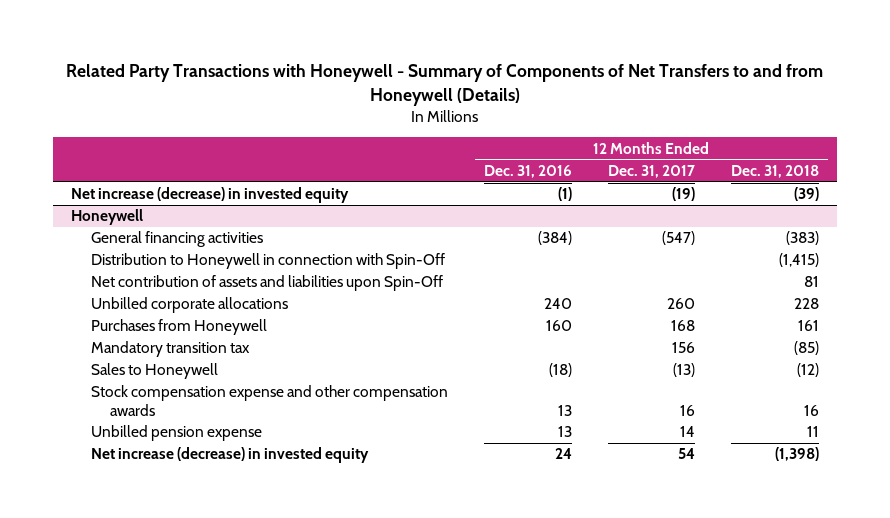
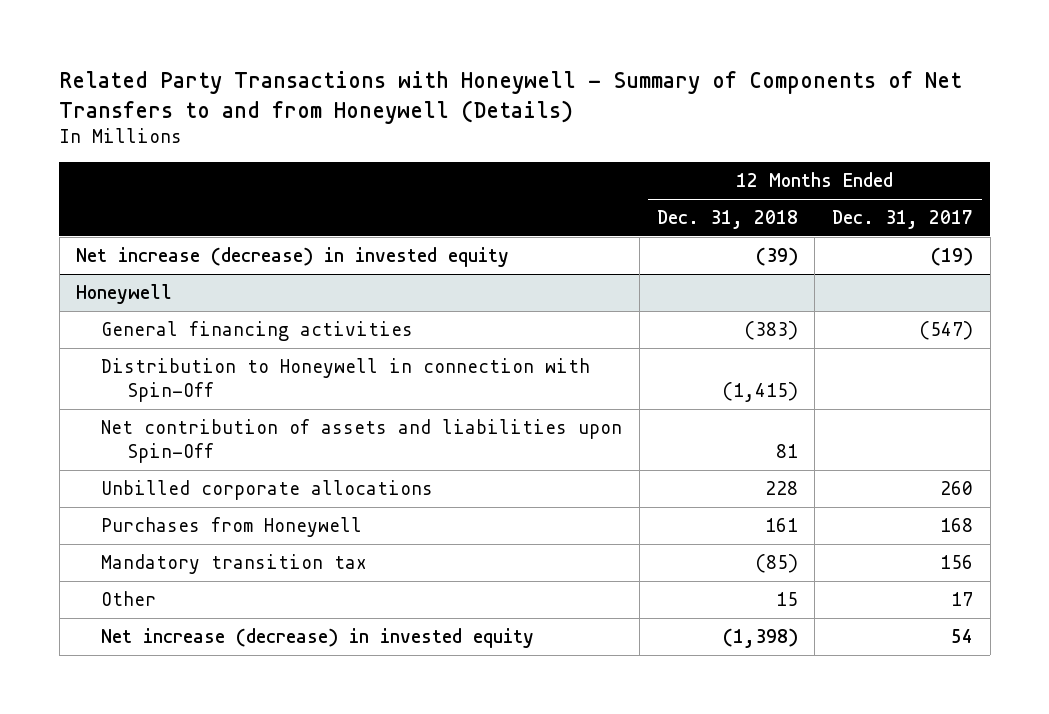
[483,164,572,178] Dec. 31, 2016 -> none
[90,363,218,380] Sales to Honeywell -> none
[90,385,448,416] Stock compensation expense and other compensation awards -> none
[90,425,262,442] Unbilled pension expense -> none
none -> [101,590,157,606] Other

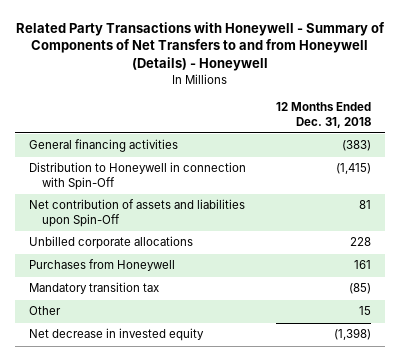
[59,71,963,124] Related Party Transactions with Honeywell - Summary of Components of Net Transfers to and from Honeywell (Details) -> [16,21,386,72] Related Party Transactions with Honeywell - Summary of Components of Net Transfers to and from Honeywell (Details) - Honeywell
[831,210,973,230] Dec. 31, 2017 -> none
[76,246,510,267] Net increase (decrease) in invested equity -> none
[76,283,173,304] Honeywell -> none
[101,627,535,648] Net increase (decrease) in invested equity -> [29,328,205,342] Net decrease in invested equity

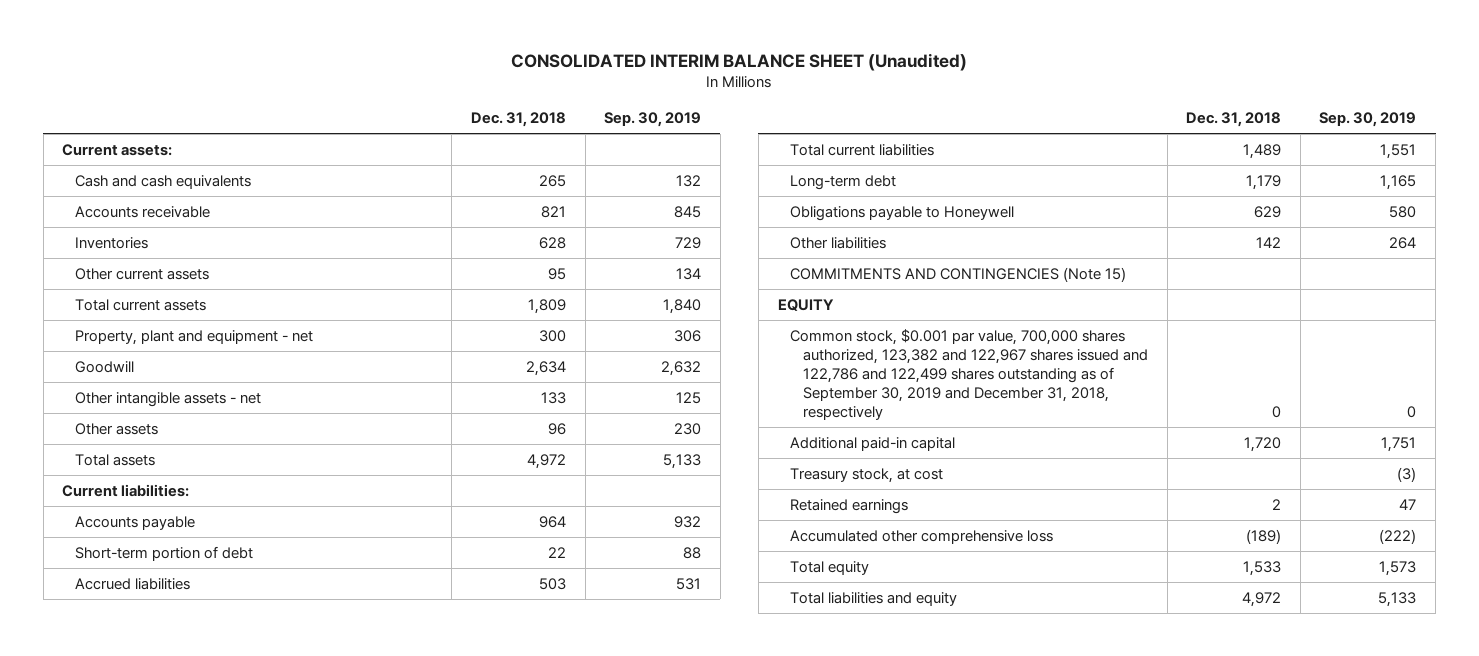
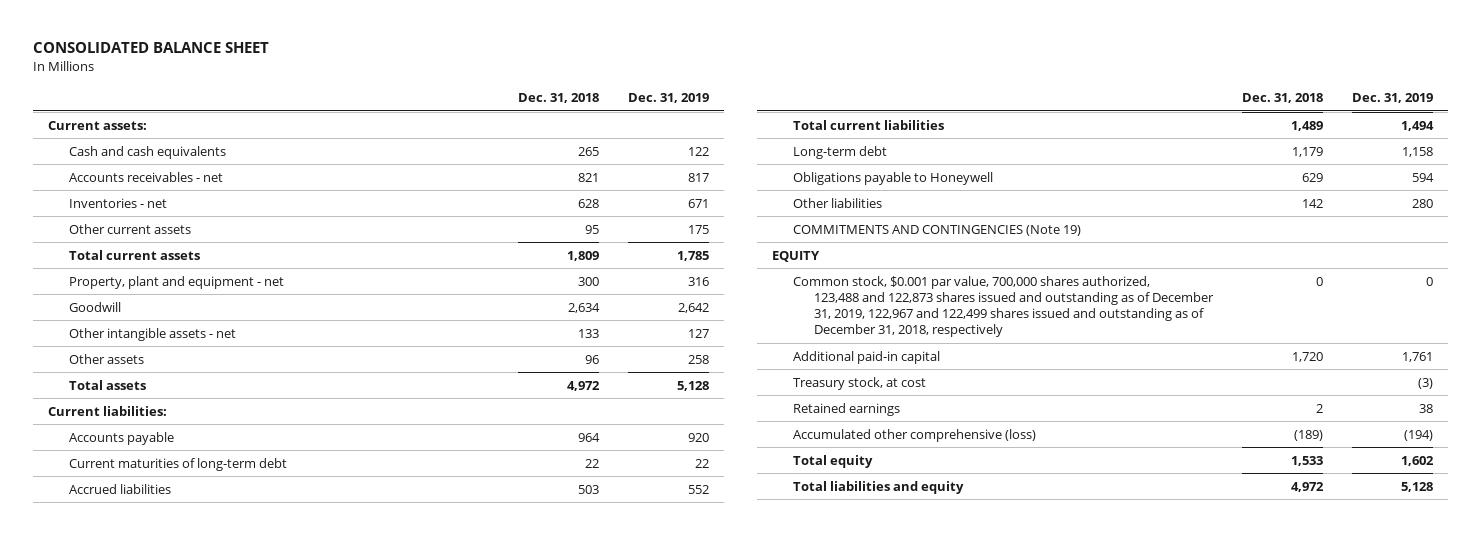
[511,52,968,71] CONSOLIDATED INTERIM BALANCE SHEET (Unaudited) -> [32,42,269,54] CONSOLIDATED BALANCE SHEET
[604,112,702,128] Sep. 30, 2019 -> none
none -> [628,93,710,104] Dec. 31, 2019
[75,205,211,218] Accounts receivable -> [68,171,223,182] Accounts receivables - net
[75,236,149,249] Inventories -> [68,197,167,208] Inventories - net
[75,545,254,561] Short-term portion of debt -> [68,457,287,471] Current maturities of long-term debt
[790,266,1127,282] COMMITMENTS AND CONTINGENCIES (Note 15) -> [792,224,1081,236] COMMITMENTS AND CONTINGENCIES (Note 19)
[790,328,1148,421] Common stock, $0.001 par value, 700,000 shares authorized, 123,382 and 122,967 shares issued and 122,786 and 122,499 shares outstanding as of September 30, 2019 and December 31, 2018, respectively -> [792,275,1214,338] Common stock, $0.001 par value, 700,000 shares authorized, 123,488 and 122,873 shares issued and outstanding as of December 31, 2019, 122,967 and 122,499 shares issued and outstanding as of December 31, 2018, respectively
[790,529,1054,544] Accumulated other comprehensive loss -> [792,428,1036,442] Accumulated other comprehensive (loss)

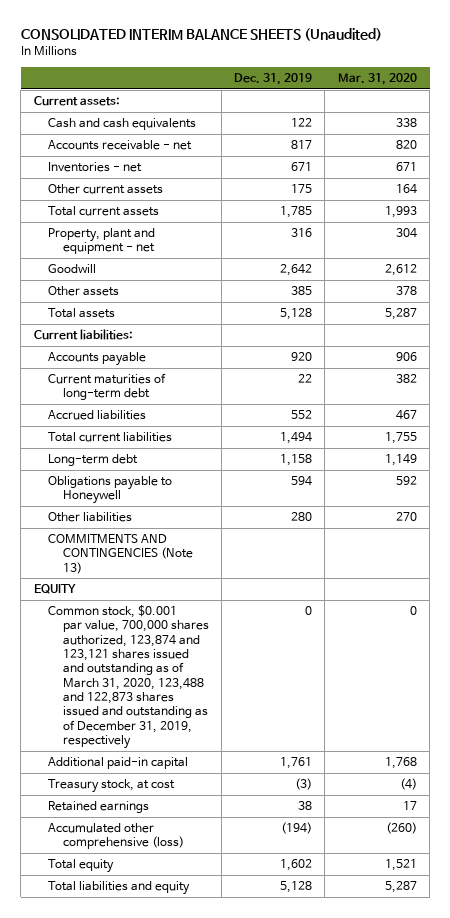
[32,42,269,54] CONSOLIDATED BALANCE SHEET -> [20,28,382,42] CONSOLIDATED INTERIM BALANCE SHEETS (Unaudited)
[518,93,600,104] Dec. 31, 2018 -> none
none -> [337,73,417,86] Mar. 31, 2020
[68,171,223,182] Accounts receivables - net -> [48,140,193,151] Accounts receivable - net
[68,327,236,341] Other intangible assets - net -> none
[688,354,710,364] 258 -> [291,286,313,296] 385
[792,224,1081,236] COMMITMENTS AND CONTINGENCIES (Note 19) -> [48,534,193,574] COMMITMENTS AND CONTINGENCIES (Note 13)
[792,275,1214,338] Common stock, $0.001 par value, 700,000 shares authorized, 123,488 and 122,873 shares issued and outstanding as of December 31, 2019, 122,967 and 122,499 shares issued and outstanding as of December 31, 2018, respectively -> [48,605,209,750] Common stock, $0.001 par value, 700,000 shares authorized, 123,874 and 123,121 shares issued and outstanding as of March 31, 2020, 123,488 and 122,873 shares issued and outstanding as of December 31, 2019, respectively

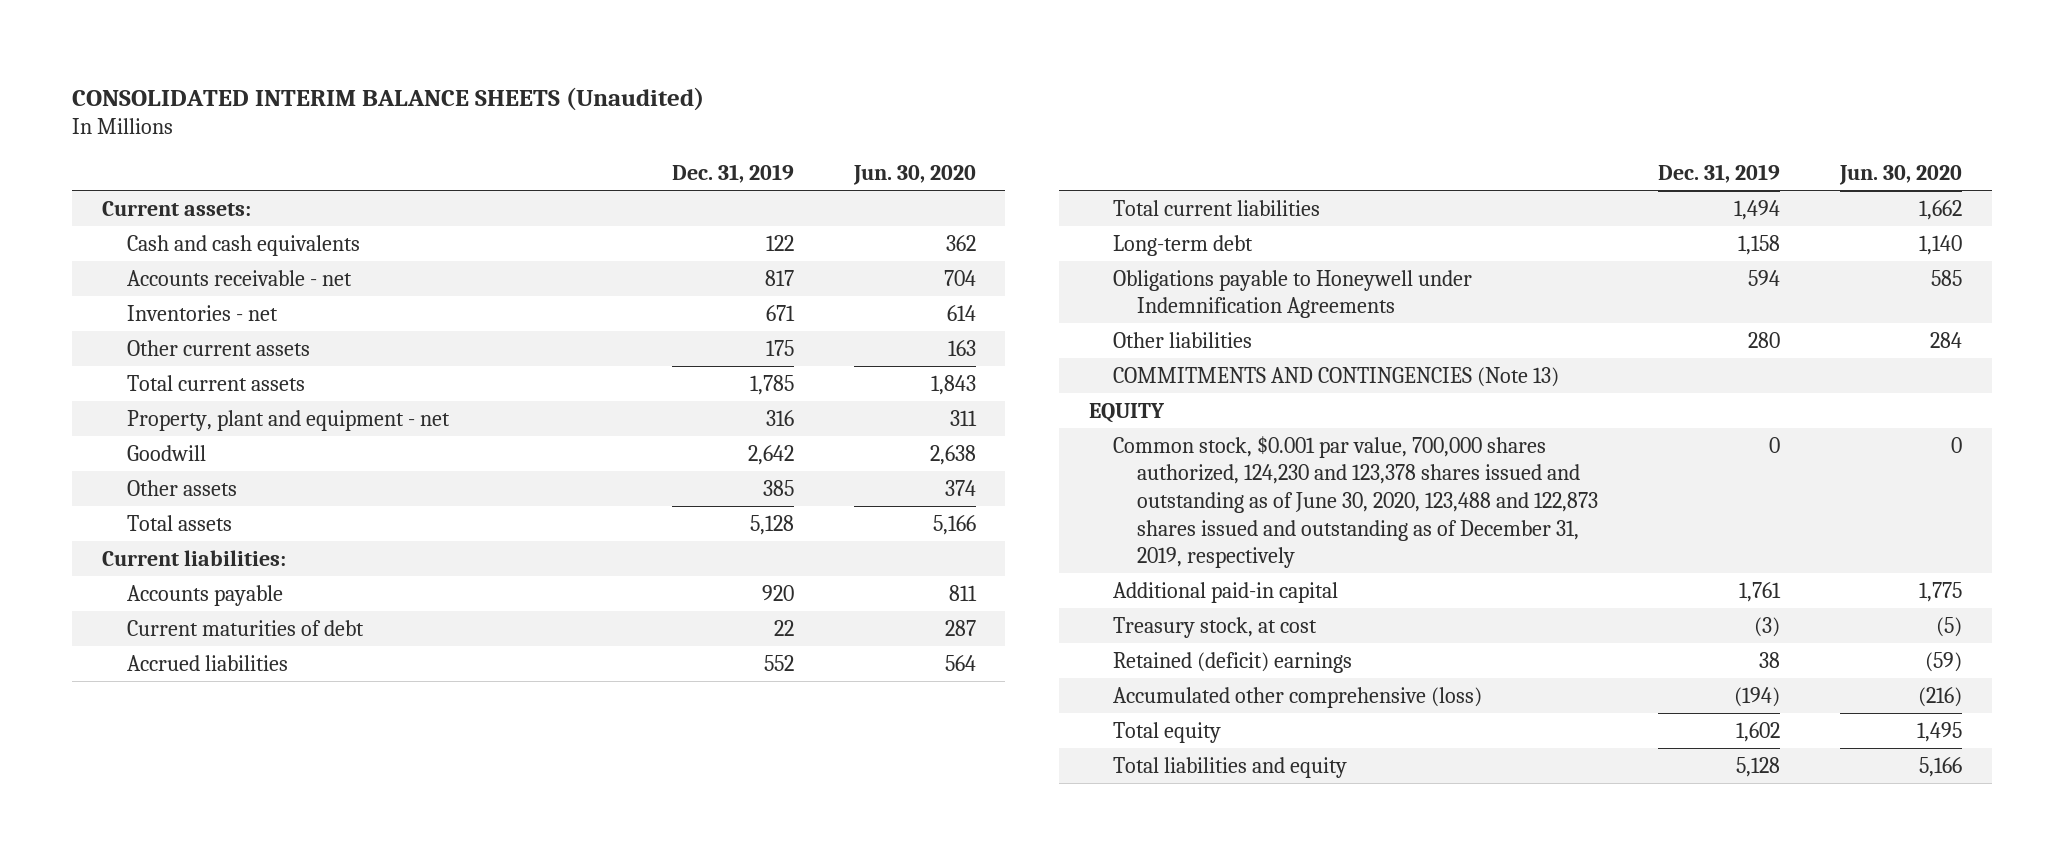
[337,73,417,86] Mar. 31, 2020 -> none
none -> [852,165,976,186] Jun. 30, 2020
[48,373,167,401] Current maturities of long-term debt -> [126,619,364,636] Current maturities of debt
[48,476,173,505] Obligations payable to Honeywell -> [1113,269,1473,319] Obligations payable to Honeywell under Indemnification Agreements
[48,605,209,750] Common stock, $0.001 par value, 700,000 shares authorized, 123,874 and 123,121 shares issued and outstanding as of March 31, 2020, 123,488 and 122,873 shares issued and outstanding as of December 31, 2019, respectively -> [1113,435,1599,569] Common stock, $0.001 par value, 700,000 shares authorized, 124,230 and 123,378 shares issued and outstanding as of June 30, 2020, 123,488 and 122,873 shares issued and outstanding as of December 31, 2019, respectively
[48,801,150,814] Retained earnings -> [1113,651,1353,673] Retained (deficit) earnings

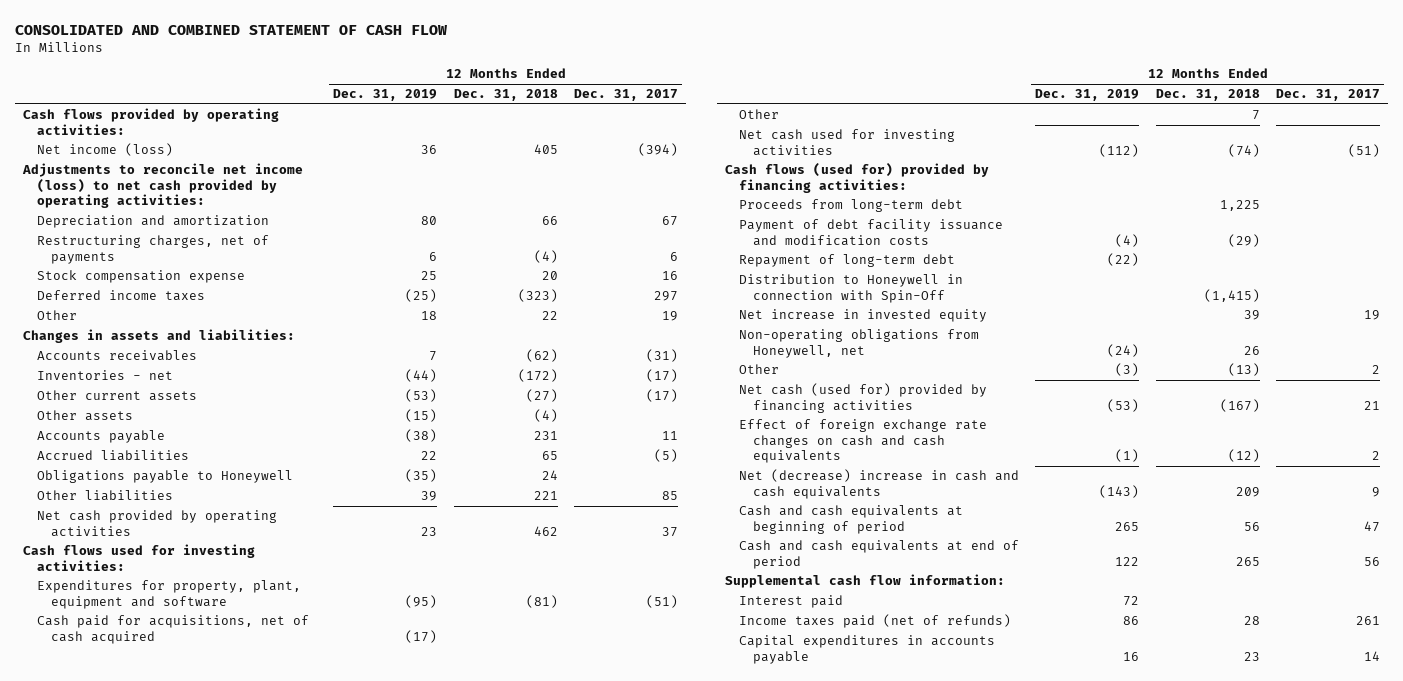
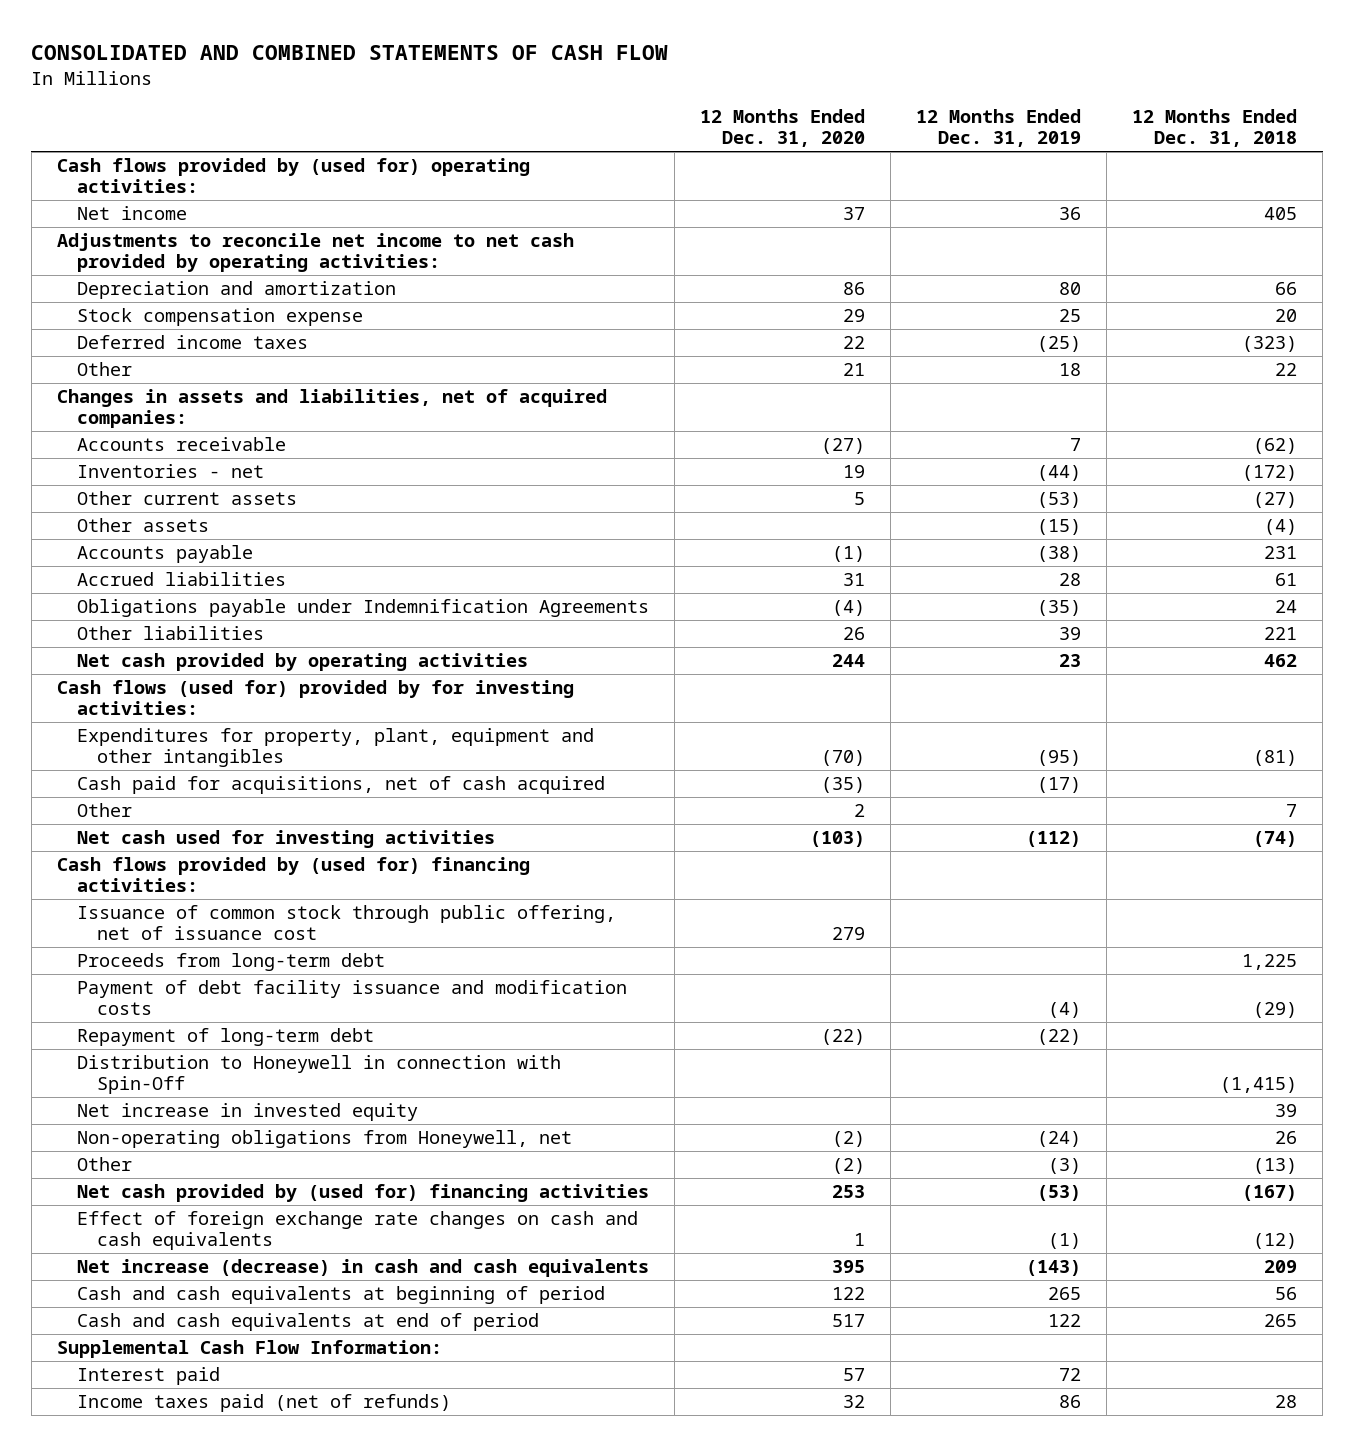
[15,24,448,35] CONSOLIDATED AND COMBINED STATEMENT OF CASH FLOW -> [31,44,669,60] CONSOLIDATED AND COMBINED STATEMENTS OF CASH FLOW
[573,89,678,102] Dec. 31, 2017 -> none
none -> [699,108,865,148] 12 Months Ended Dec. 31, 2020
[23,108,280,135] Cash flows provided by operating activities: -> [56,158,530,194] Cash flows provided by (used for) operating activities:
[37,143,174,157] Net income (loss) -> [76,206,187,221] Net income
[22,163,304,209] Adjustments to reconcile net income (loss) to net cash provided by operating activities: -> [56,233,574,273] Adjustments to reconcile net income to net cash provided by operating activities:
[37,235,270,264] Restructuring charges, net of payments -> none
[23,329,296,344] Changes in assets and liabilities: -> [56,389,607,429] Changes in assets and liabilities, net of acquired companies:
[37,350,198,362] Accounts receivables -> [76,437,286,452] Accounts receivable
[421,451,438,461] 22 -> [1058,573,1081,587] 28
[541,451,558,461] 65 -> [1275,573,1298,587] 61
[37,470,294,484] Obligations payable to Honeywell -> [76,599,649,618] Obligations payable under Indemnification Agreements
[23,544,256,571] Cash flows used for investing activities: -> [56,680,574,716] Cash flows (used for) provided by for investing activities:
[37,580,302,609] Expenditures for property, plant, equipment and software -> [76,728,594,768] Expenditures for property, plant, equipment and other intangibles
[725,163,990,193] Cash flows (used for) provided by financing activities: -> [56,857,530,893] Cash flows provided by (used for) financing activities:
none -> [76,905,616,941] Issuance of common stock through public offering, net of issuance cost
[739,383,988,413] Net cash (used for) provided by financing activities -> [76,1184,649,1203] Net cash provided by (used for) financing activities
[739,469,1020,499] Net (decrease) increase in cash and cash equivalents -> [76,1259,649,1278] Net increase (decrease) in cash and cash equivalents
[725,574,1006,589] Supplemental cash flow information: -> [56,1340,442,1359] Supplemental Cash Flow Information:
[739,635,996,664] Capital expenditures in accounts payable -> none

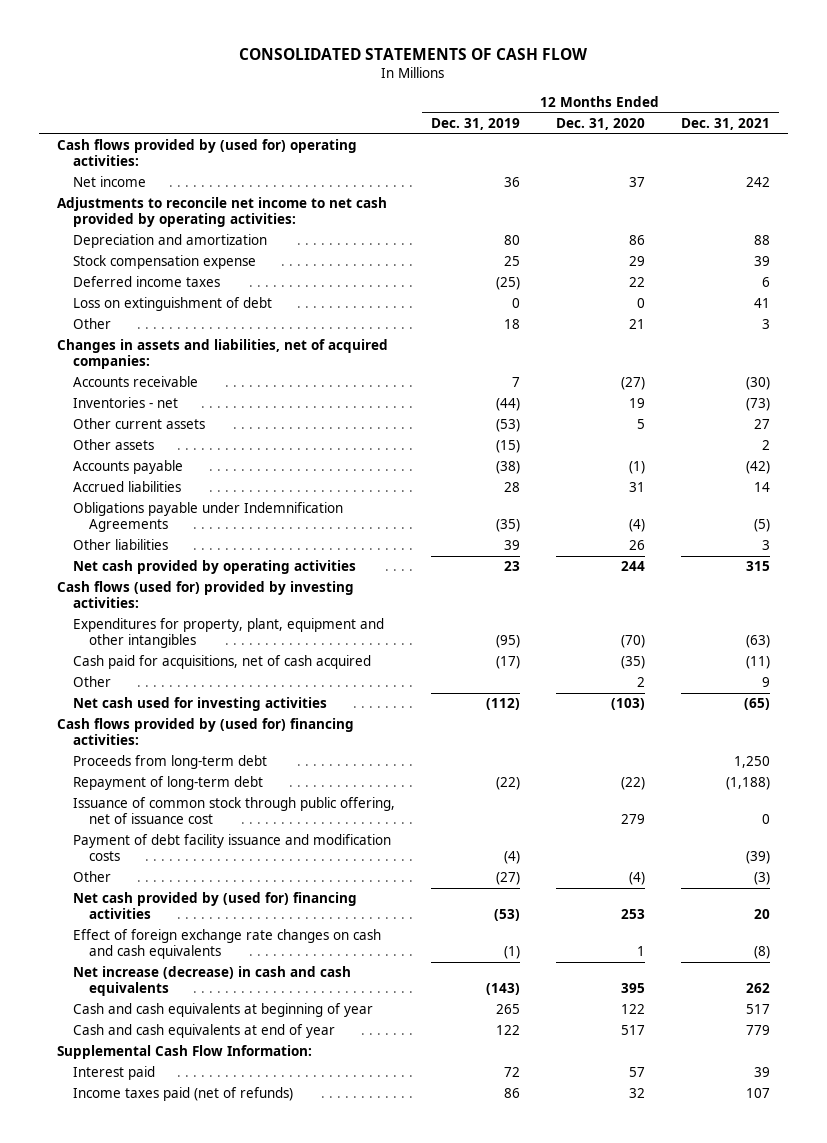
[31,44,669,60] CONSOLIDATED AND COMBINED STATEMENTS OF CASH FLOW -> [239,48,588,61] CONSOLIDATED STATEMENTS OF CASH FLOW
[1132,108,1298,148] 12 Months Ended Dec. 31, 2018 -> none
none -> [680,118,770,131] Dec. 31, 2021
none -> [72,297,272,312] Loss on extinguishment of debt
[56,680,574,716] Cash flows (used for) provided by for investing activities: -> [57,581,355,609] Cash flows (used for) provided by investing activities:
[76,1055,561,1095] Distribution to Honeywell in connection with Spin-Off -> none
[76,1103,418,1122] Net increase in invested equity -> none
[76,1130,572,1149] Non-operating obligations from Honeywell, net -> none
[76,905,616,941] Issuance of common stock through public offering, net of issuance cost -> [72,797,395,825] Issuance of common stock through public offering, net of issuance cost
[76,980,627,1016] Payment of debt facility issuance and modification costs -> [72,834,391,862] Payment of debt facility issuance and modification costs
[831,1158,865,1175] (2) -> [628,872,645,886] (4)
[1047,1158,1081,1175] (3) -> [495,872,520,886] (27)
[76,1286,605,1305] Cash and cash equivalents at beginning of period -> [72,1003,373,1018] Cash and cash equivalents at beginning of year
[76,1313,539,1332] Cash and cash equivalents at end of period -> [72,1024,335,1039] Cash and cash equivalents at end of year

